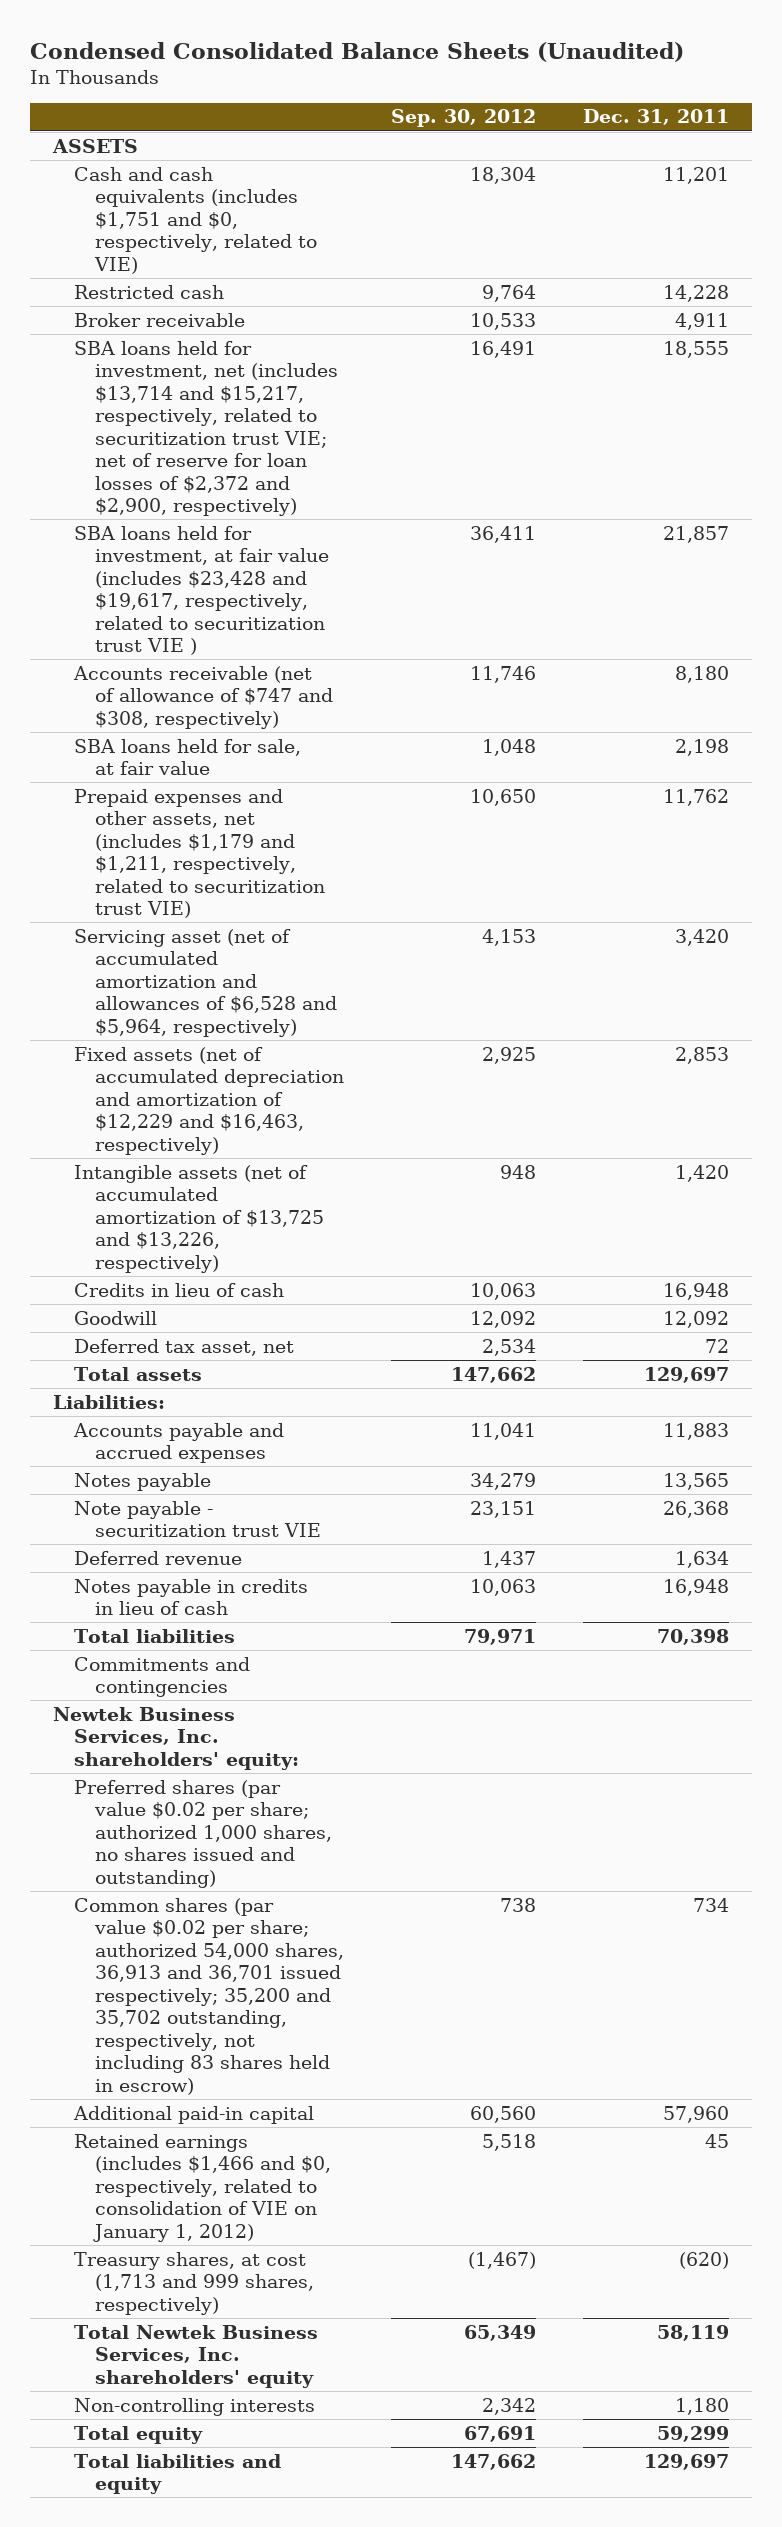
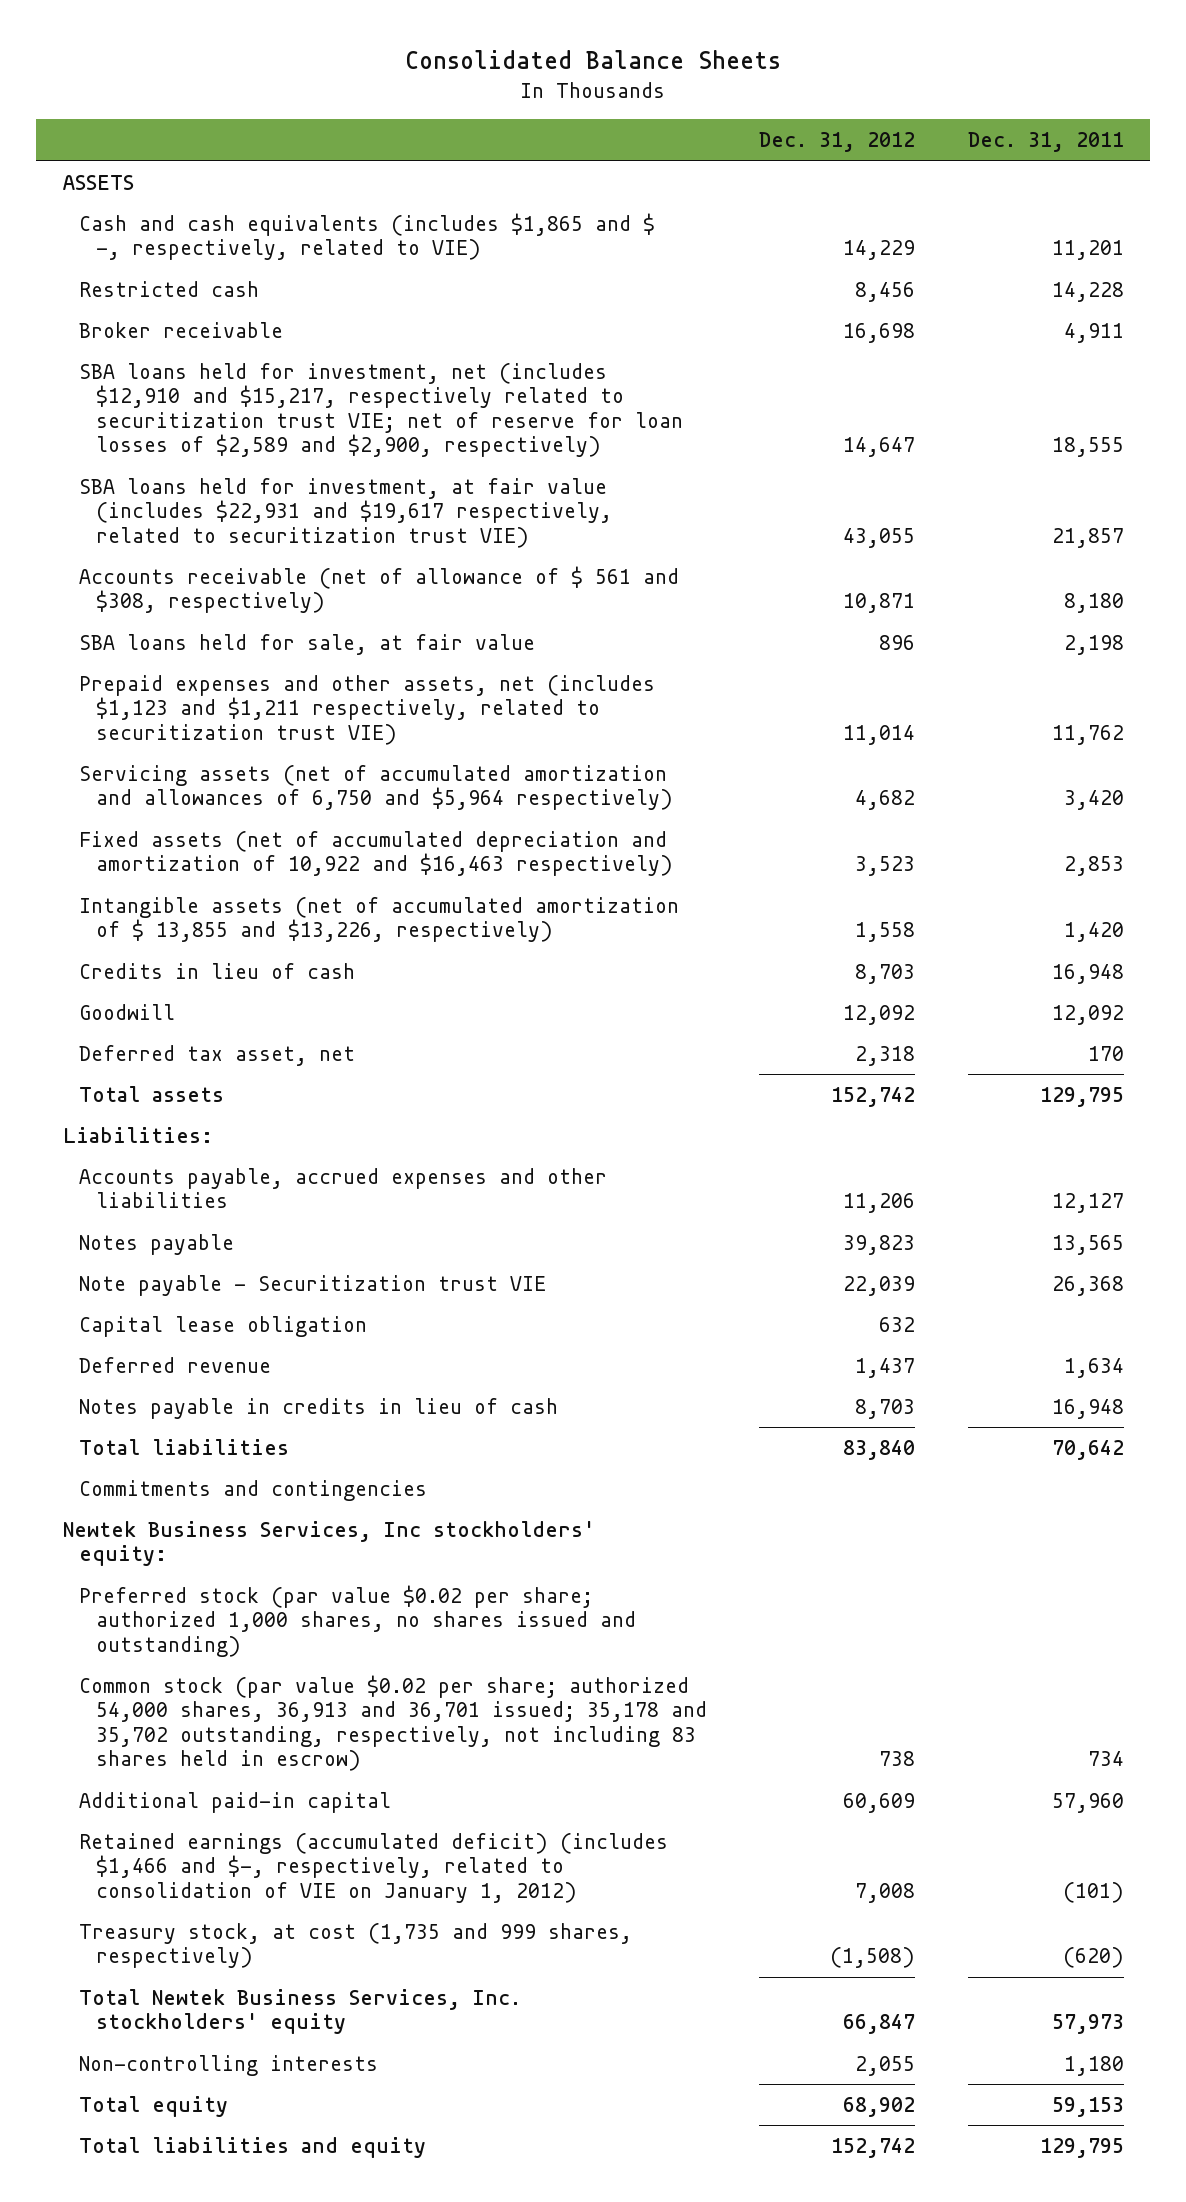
[29,41,684,62] Condensed Consolidated Balance Sheets (Unaudited) -> [405,50,782,70] Consolidated Balance Sheets
[390,109,536,128] Sep. 30, 2012 -> none
none -> [759,132,916,153] Dec. 31, 2012
[73,166,317,274] Cash and cash equivalents (includes $1,751 and $0, respectively, related to VIE) -> [79,212,656,261] Cash and cash equivalents (includes $1,865 and $ -, respectively, related to VIE)
[73,340,338,517] SBA loans held for investment, net (includes $13,714 and $15,217, respectively, related to securitization trust VIE; net of reserve for loan losses of $2,372 and $2,900, respectively) -> [79,362,683,458] SBA loans held for investment, net (includes $12,910 and $15,217, respectively related to securitization trust VIE; net of reserve for loan losses of $2,589 and $2,900, respectively)
[73,525,329,656] SBA loans held for investment, at fair value (includes $23,428 and $19,617, respectively, related to securitization trust VIE ) -> [79,477,612,548] SBA loans held for investment, at fair value (includes $22,931 and $19,617 respectively, related to securitization trust VIE)
[72,665,333,729] Accounts receivable (net of allowance of $747 and $308, respectively) -> [79,565,680,614] Accounts receivable (net of allowance of $ 561 and $308, respectively)
[73,788,325,919] Prepaid expenses and other assets, net (includes $1,179 and $1,211, respectively, related to securitization trust VIE) -> [79,674,656,745] Prepaid expenses and other assets, net (includes $1,123 and $1,211 respectively, related to securitization trust VIE)
[73,928,337,1037] Servicing asset (net of accumulated amortization and allowances of $6,528 and $5,964, respectively) -> [79,764,673,811] Servicing assets (net of accumulated amortization and allowances of 6,750 and $5,964 respectively)
[73,1046,344,1155] Fixed assets (net of accumulated depreciation and amortization of $12,229 and $16,463, respectively) -> [79,830,673,877] Fixed assets (net of accumulated depreciation and amortization of 10,922 and $16,463 respectively)
[73,1164,324,1273] Intangible assets (net of accumulated amortization of $13,725 and $13,226, respectively) -> [79,896,680,943] Intangible assets (net of accumulated amortization of $ 13,855 and $13,226, respectively)
[704,1338,729,1353] 72 -> [1087,1045,1124,1061] 170
[643,1366,729,1383] 129,697 -> [1039,1086,1124,1107] 129,795
[72,1422,284,1464] Accounts payable and accrued expenses -> [79,1167,608,1209] Accounts payable, accrued expenses and other liabilities
[662,1422,729,1440] 11,883 -> [1051,1193,1124,1214] 12,127
[73,1500,321,1538] Note payable - securitization trust VIE -> [79,1274,547,1296] Note payable - Securitization trust VIE
none -> [79,1315,368,1337] Capital lease obligation
[656,1628,729,1645] 70,398 -> [1051,1439,1124,1460] 70,642
[53,1706,299,1770] Newtek Business Services, Inc. shareholders' equity: -> [62,1520,595,1567] Newtek Business Services, Inc stockholders' equity:
[73,1779,332,1888] Preferred shares (par value $0.02 per share; authorized 1,000 shares, no shares issued and outstanding) -> [79,1584,636,1657] Preferred stock (par value $0.02 per share; authorized 1,000 shares, no shares issued and outstanding)
[73,1897,344,2095] Common shares (par value $0.02 per share; authorized 54,000 shares, 36,913 and 36,701 issued respectively; 35,200 and 35,702 outstanding, respectively, not including 83 shares held in escrow) -> [79,1674,707,1772] Common stock (par value $0.02 per share; authorized 54,000 shares, 36,913 and 36,701 issued; 35,178 and 35,702 outstanding, respectively, not including 83 shares held in escrow)
[73,2133,331,2242] Retained earnings (includes $1,466 and $0, respectively, related to consolidation of VIE on January 1, 2012) -> [79,1832,669,1903] Retained earnings (accumulated deficit) (includes $1,466 and $-, respectively, related to consolidation of VIE on January 1, 2012)
[704,2133,729,2148] 45 -> [1062,1881,1124,1903] (101)
[73,2251,314,2315] Treasury shares, at cost (1,713 and 999 shares, respectively) -> [79,1922,633,1969] Treasury stock, at cost (1,735 and 999 shares, respectively)
[73,2324,318,2388] Total Newtek Business Services, Inc. shareholders' equity -> [79,1988,522,2035] Total Newtek Business Services, Inc. stockholders' equity
[656,2324,729,2341] 58,119 -> [1051,2014,1124,2035] 57,973
[656,2425,729,2442] 59,299 -> [1051,2096,1124,2117] 59,153
[643,2453,729,2470] 129,697 -> [1039,2137,1124,2158] 129,795

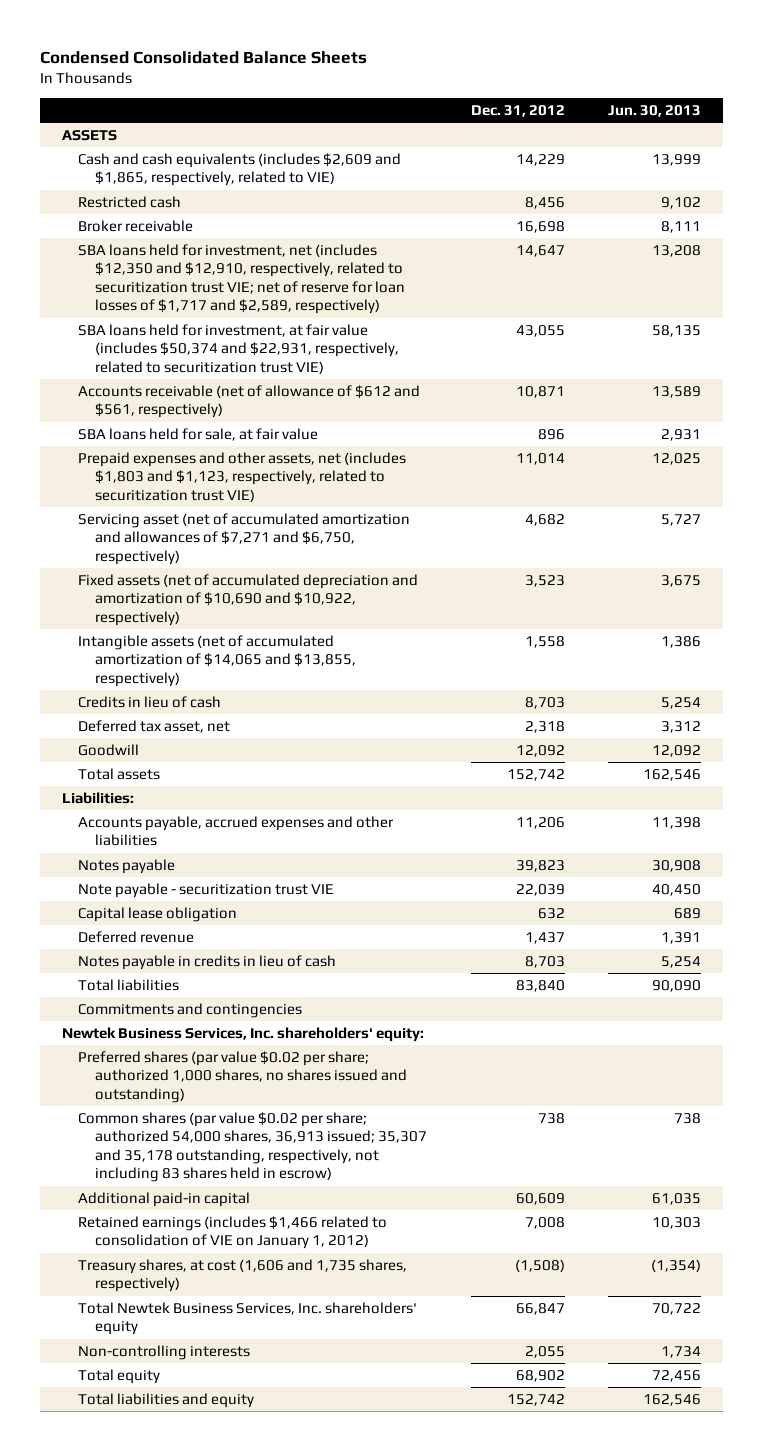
[405,50,782,70] Consolidated Balance Sheets -> [39,50,367,64] Condensed Consolidated Balance Sheets
[967,132,1124,153] Dec. 31, 2011 -> none
none -> [608,105,702,118] Jun. 30, 2013
[79,212,656,261] Cash and cash equivalents (includes $1,865 and $ -, respectively, related to VIE) -> [78,152,402,187] Cash and cash equivalents (includes $2,609 and $1,865, respectively, related to VIE)
[79,362,683,458] SBA loans held for investment, net (includes $12,910 and $15,217, respectively related to securitization trust VIE; net of reserve for loan losses of $2,589 and $2,900, respectively) -> [78,243,406,315] SBA loans held for investment, net (includes $12,350 and $12,910, respectively, related to securitization trust VIE; net of reserve for loan losses of $1,717 and $2,589, respectively)
[79,477,612,548] SBA loans held for investment, at fair value (includes $22,931 and $19,617 respectively, related to securitization trust VIE) -> [78,323,400,374] SBA loans held for investment, at fair value (includes $50,374 and $22,931, respectively, related to securitization trust VIE)
[79,565,680,614] Accounts receivable (net of allowance of $ 561 and $308, respectively) -> [78,384,421,419] Accounts receivable (net of allowance of $612 and $561, respectively)
[79,674,656,745] Prepaid expenses and other assets, net (includes $1,123 and $1,211 respectively, related to securitization trust VIE) -> [78,451,407,502] Prepaid expenses and other assets, net (includes $1,803 and $1,123, respectively, related to securitization trust VIE)
[79,764,673,811] Servicing assets (net of accumulated amortization and allowances of 6,750 and $5,964 respectively) -> [78,512,411,565] Servicing asset (net of accumulated amortization and allowances of $7,271 and $6,750, respectively)
[79,830,673,877] Fixed assets (net of accumulated depreciation and amortization of 10,922 and $16,463 respectively) -> [78,573,419,626] Fixed assets (net of accumulated depreciation and amortization of $10,690 and $10,922, respectively)
[79,896,680,943] Intangible assets (net of accumulated amortization of $ 13,855 and $13,226, respectively) -> [78,634,357,687] Intangible assets (net of accumulated amortization of $14,065 and $13,855, respectively)
[79,1003,176,1020] Goodwill -> [78,743,140,756] Goodwill
[79,1274,547,1296] Note payable - Securitization trust VIE -> [78,882,335,898] Note payable - securitization trust VIE
[62,1520,595,1567] Newtek Business Services, Inc stockholders' equity: -> [61,1026,424,1042] Newtek Business Services, Inc. shareholders' equity:
[79,1584,636,1657] Preferred stock (par value $0.02 per share; authorized 1,000 shares, no shares issued and outstanding) -> [78,1050,408,1103] Preferred shares (par value $0.02 per share; authorized 1,000 shares, no shares issued and outstanding)
[79,1674,707,1772] Common stock (par value $0.02 per share; authorized 54,000 shares, 36,913 and 36,701 issued; 35,178 and 35,702 outstanding, respectively, not including 83 shares held in escrow) -> [78,1111,428,1183] Common shares (par value $0.02 per share; authorized 54,000 shares, 36,913 issued; 35,307 and 35,178 outstanding, respectively, not including 83 shares held in escrow)
[79,1832,669,1903] Retained earnings (accumulated deficit) (includes $1,466 and $-, respectively, related to consolidation of VIE on January 1, 2012) -> [78,1215,388,1250] Retained earnings (includes $1,466 related to consolidation of VIE on January 1, 2012)
[79,1922,633,1969] Treasury stock, at cost (1,735 and 999 shares, respectively) -> [78,1258,408,1293] Treasury shares, at cost (1,606 and 1,735 shares, respectively)
[79,1988,522,2035] Total Newtek Business Services, Inc. stockholders' equity -> [78,1301,418,1336] Total Newtek Business Services, Inc. shareholders' equity

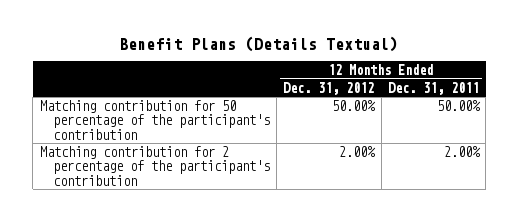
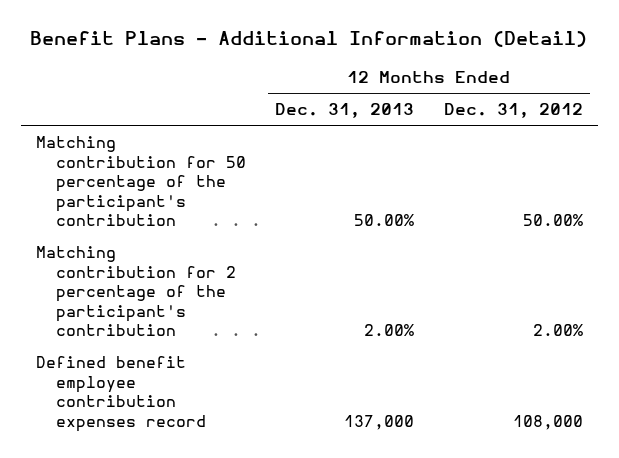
[119,36,399,53] Benefit Plans (Details Textual) -> [30,31,588,48] Benefit Plans - Additional Information (Detail)
[387,81,479,95] Dec. 31, 2011 -> none
none -> [275,103,415,119] Dec. 31, 2013
none -> [35,356,206,432] Defined benefit employee contribution expenses record

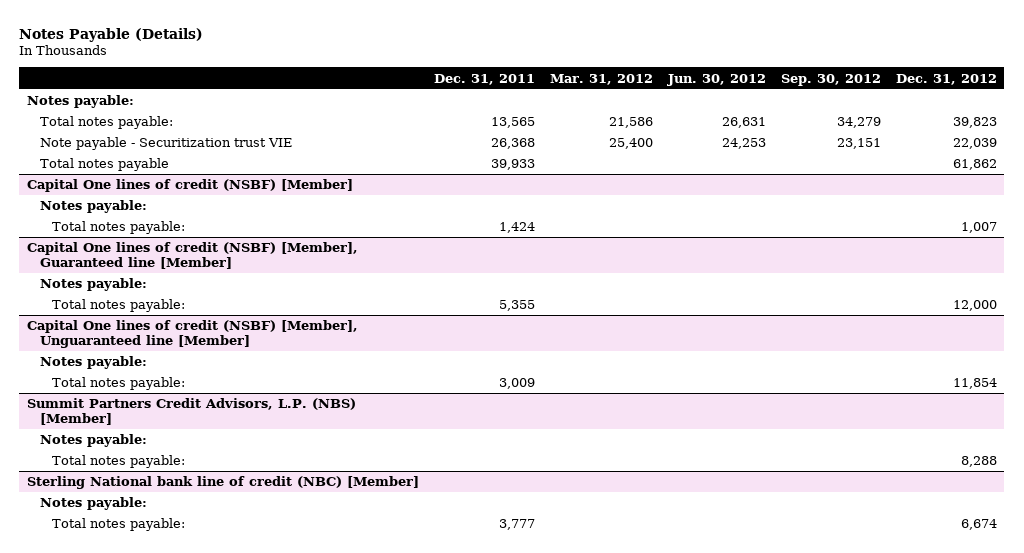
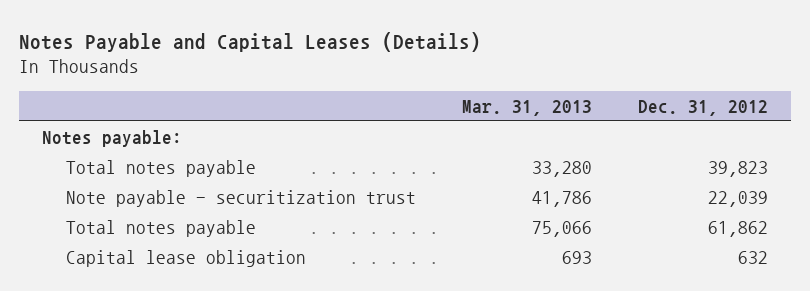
[19,27,204,42] Notes Payable (Details) -> [18,31,481,52] Notes Payable and Capital Leases (Details)
[433,73,535,85] Dec. 31, 2011 -> none
[549,73,653,85] Mar. 31, 2012 -> none
[666,73,766,86] Jun. 30, 2012 -> none
[780,73,881,86] Sep. 30, 2012 -> none
none -> [462,99,593,116] Mar. 31, 2013
[39,116,173,130] Total notes payable: -> [66,159,257,177] Total notes payable
[39,137,292,151] Note payable - Securitization trust VIE -> [66,189,417,207] Note payable - securitization trust
[26,179,353,193] Capital One lines of credit (NSBF) [Member] -> none
[39,200,147,214] Notes payable: -> none
[52,221,186,235] Total notes payable: -> none
[26,242,358,269] Capital One lines of credit (NSBF) [Member], Guaranteed line [Member] -> none
[39,278,147,292] Notes payable: -> none
[52,299,186,313] Total notes payable: -> none
[26,320,358,348] Capital One lines of credit (NSBF) [Member], Unguaranteed line [Member] -> none
[39,356,147,370] Notes payable: -> none
[52,377,186,391] Total notes payable: -> none
[26,398,356,425] Summit Partners Credit Advisors, L.P. (NBS) [Member] -> none
[39,434,147,448] Notes payable: -> none
[52,455,186,469] Total notes payable: -> none
[26,476,419,490] Sterling National bank line of credit (NBC) [Member] -> none
[39,497,147,511] Notes payable: -> none
[52,518,186,532] Total notes payable: -> none
none -> [66,249,307,267] Capital lease obligation

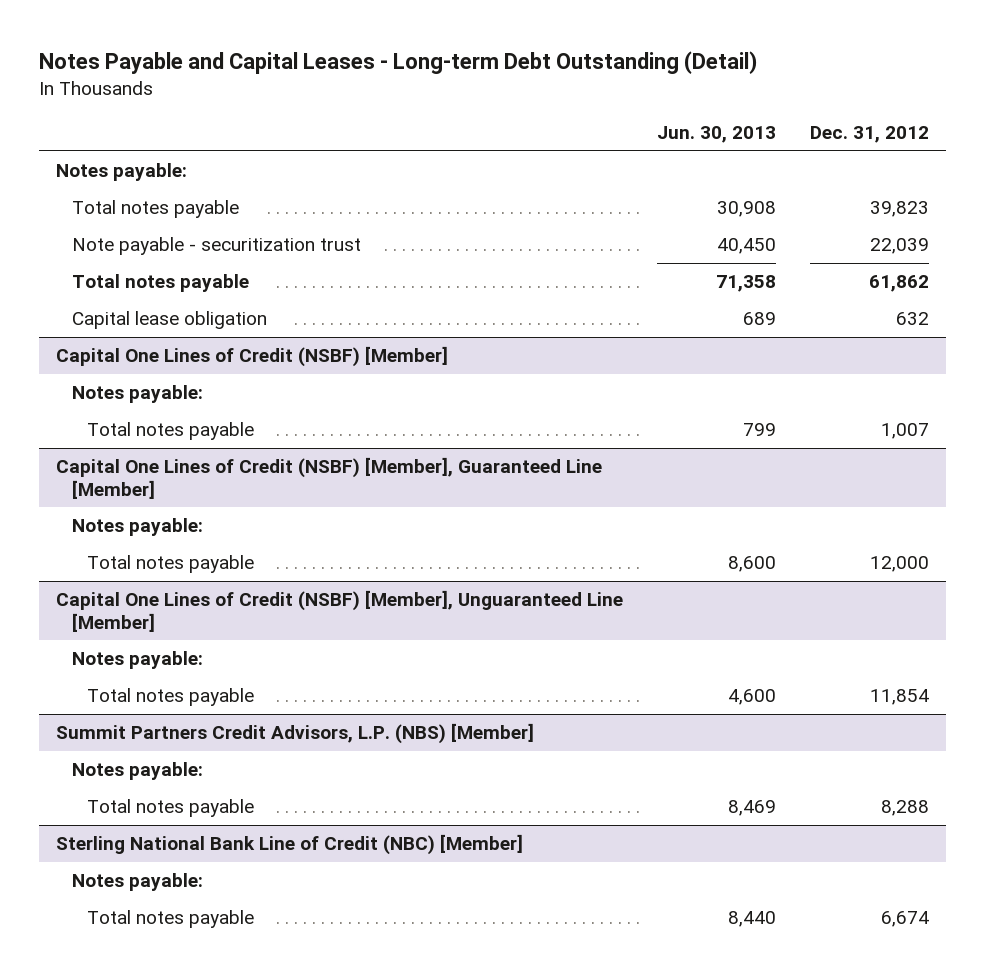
[18,31,481,52] Notes Payable and Capital Leases (Details) -> [39,50,758,74] Notes Payable and Capital Leases - Long-term Debt Outstanding (Detail)
[462,99,593,116] Mar. 31, 2013 -> none
none -> [656,126,776,144] Jun. 30, 2013
none -> [56,346,449,368] Capital One Lines of Credit (NSBF) [Member]
none -> [71,385,203,404] Notes payable:
none -> [86,422,254,441] Total notes payable
none -> [56,457,603,499] Capital One Lines of Credit (NSBF) [Member], Guaranteed Line [Member]
none -> [71,518,203,537] Notes payable:
none -> [86,555,254,574] Total notes payable
none -> [56,590,624,632] Capital One Lines of Credit (NSBF) [Member], Unguaranteed Line [Member]
none -> [71,651,203,670] Notes payable:
none -> [86,688,254,707] Total notes payable
none -> [56,723,535,745] Summit Partners Credit Advisors, L.P. (NBS) [Member]
none -> [71,762,203,781] Notes payable:
none -> [86,799,254,818] Total notes payable
none -> [56,834,524,856] Sterling National Bank Line of Credit (NBC) [Member]
none -> [71,873,203,892] Notes payable:
none -> [86,910,254,929] Total notes payable

